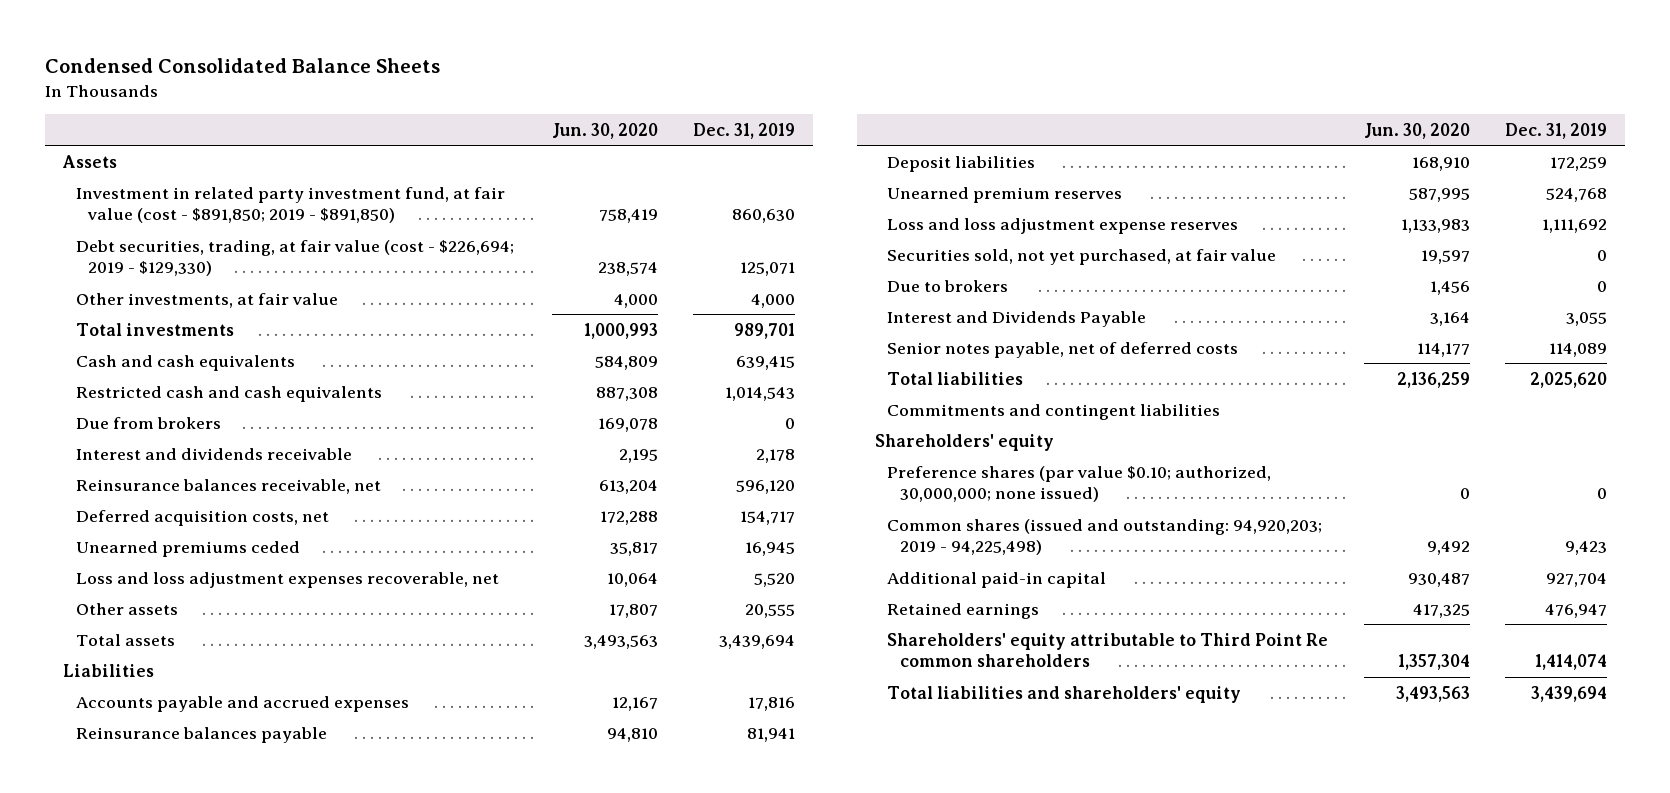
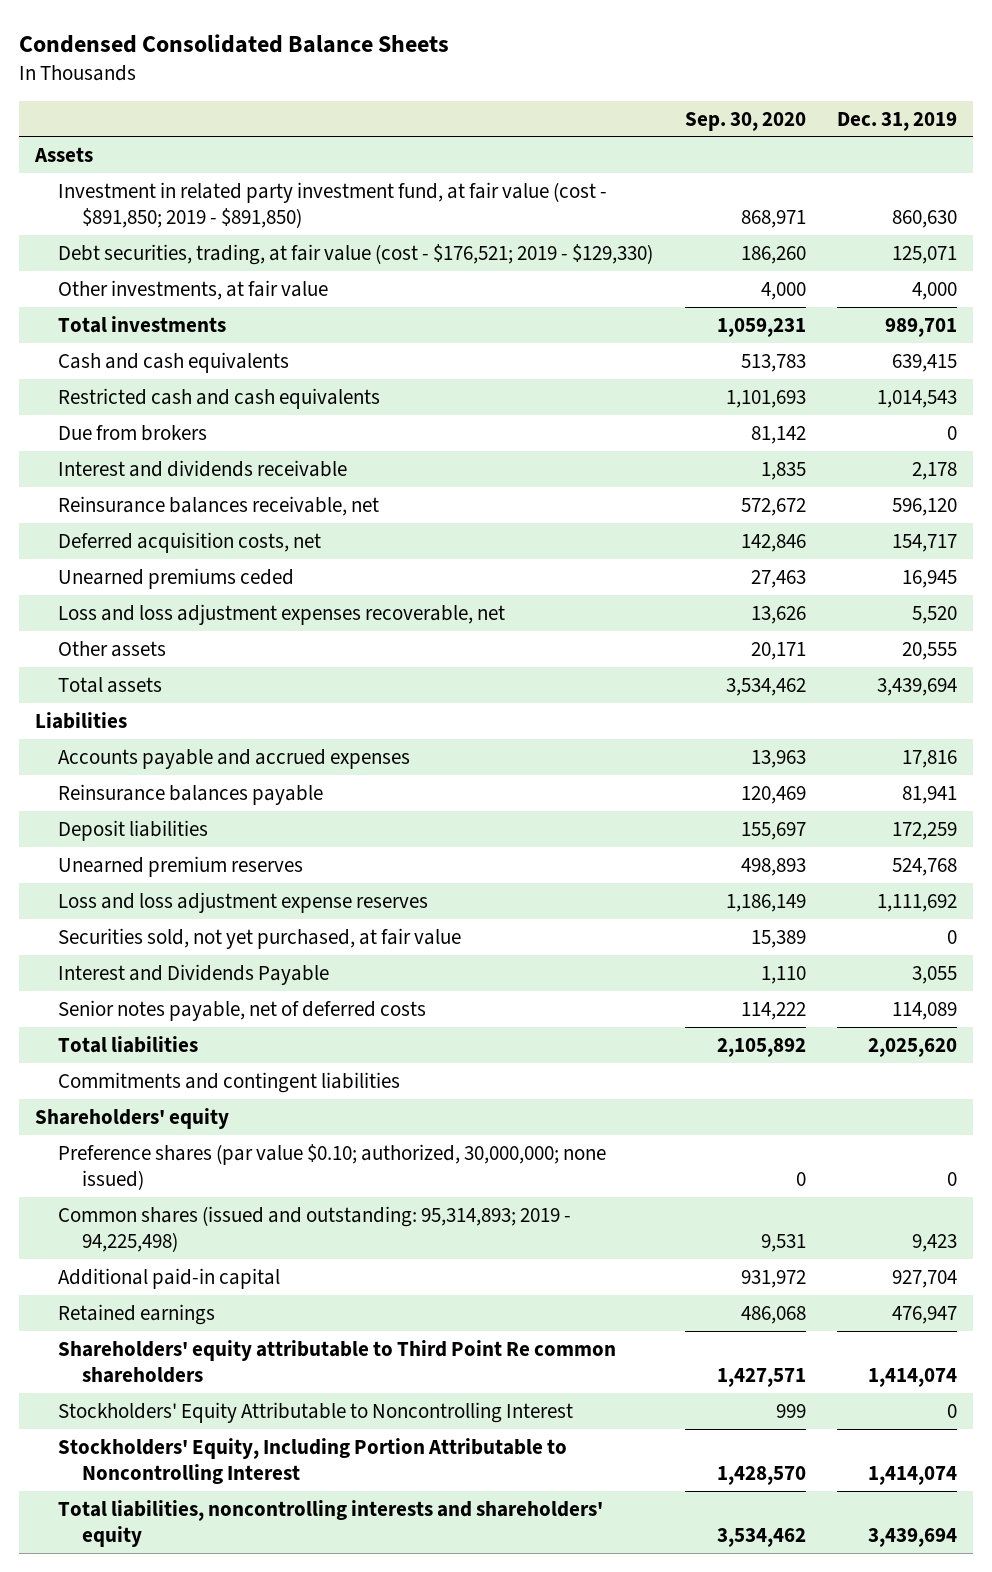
[551,122,658,139] Jun. 30, 2020 -> none
none -> [684,111,806,131] Sep. 30, 2020
[75,239,514,277] Debt securities, trading, at fair value (cost - $226,694; 2019 - $129,330) -> [58,243,654,265] Debt securities, trading, at fair value (cost - $176,521; 2019 - $129,330)
[887,279,1009,292] Due to brokers -> none
[887,518,1323,556] Common shares (issued and outstanding: 94,920,203; 2019 - 94,225,498) -> [58,1205,572,1253] Common shares (issued and outstanding: 95,314,893; 2019 - 94,225,498)
none -> [58,1401,574,1423] Stockholders' Equity Attributable to Noncontrolling Interest
none -> [58,1437,568,1485] Stockholders' Equity, Including Portion Attributable to Noncontrolling Interest
[887,685,1242,703] Total liabilities and shareholders' equity -> [58,1499,604,1548] Total liabilities, noncontrolling interests and shareholders' equity

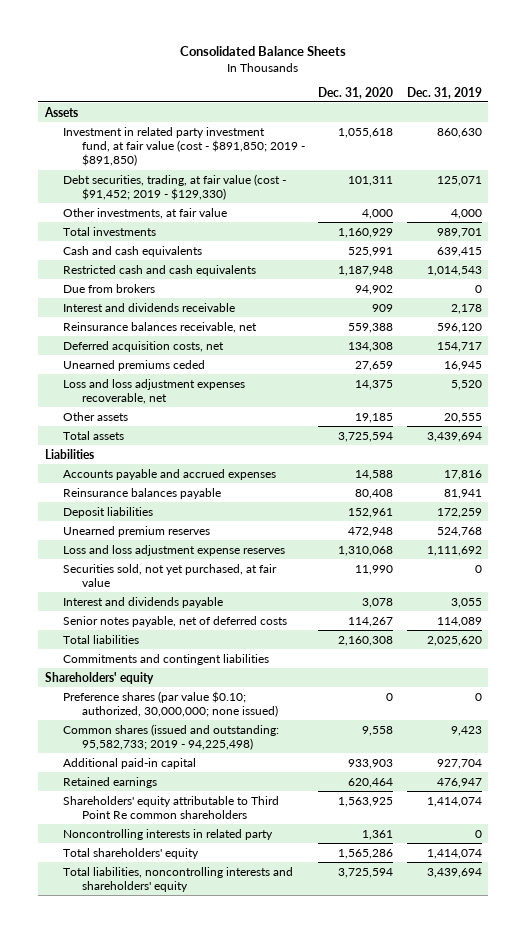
[19,33,450,53] Condensed Consolidated Balance Sheets -> [180,46,347,57] Consolidated Balance Sheets
[684,111,806,131] Sep. 30, 2020 -> none
none -> [318,86,394,99] Dec. 31, 2020
[58,243,654,265] Debt securities, trading, at fair value (cost - $176,521; 2019 - $129,330) -> [63,173,287,200] Debt securities, trading, at fair value (cost - $91,452; 2019 - $129,330)
[58,963,330,985] Interest and Dividends Payable -> [63,596,224,608] Interest and dividends payable
[58,1205,572,1253] Common shares (issued and outstanding: 95,314,893; 2019 - 94,225,498) -> [63,723,280,750] Common shares (issued and outstanding: 95,582,733; 2019 - 94,225,498)
[58,1401,574,1423] Stockholders' Equity Attributable to Noncontrolling Interest -> [63,828,274,840] Noncontrolling interests in related party
[58,1437,568,1485] Stockholders' Equity, Including Portion Attributable to Noncontrolling Interest -> [63,847,200,859] Total shareholders' equity

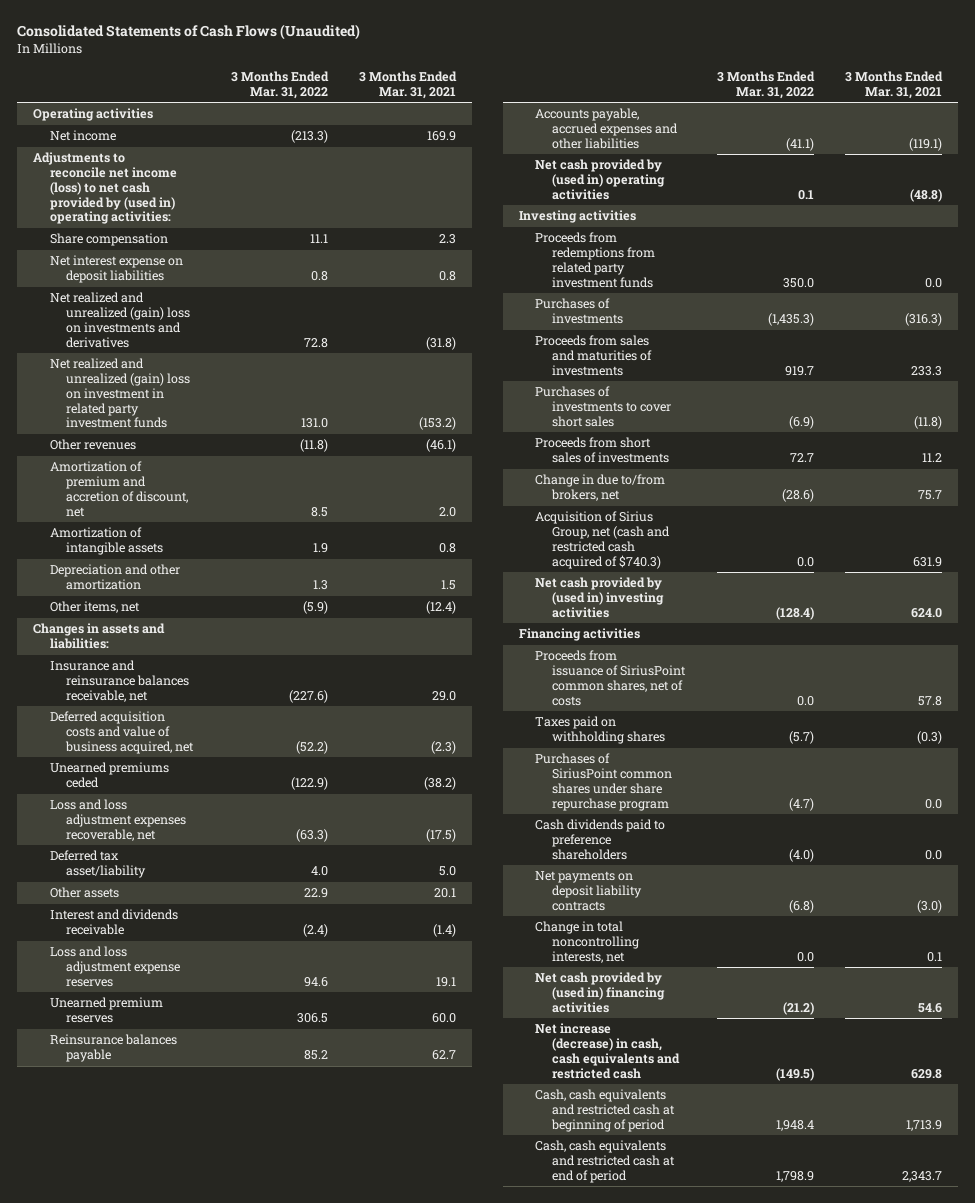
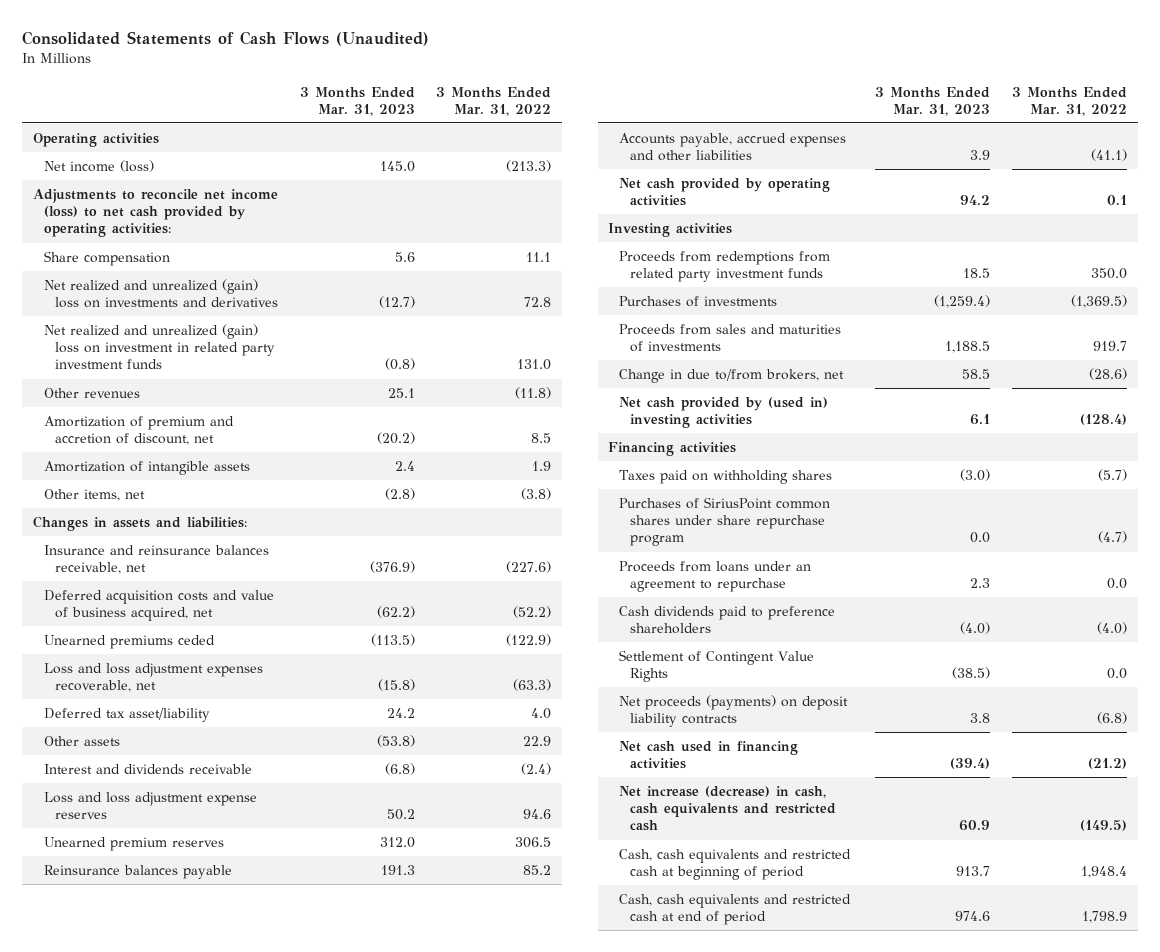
[359,70,458,99] 3 Months Ended Mar. 31, 2021 -> none
none -> [299,86,415,116] 3 Months Ended Mar. 31, 2023
[49,130,116,142] Net income -> [43,160,154,173] Net income (loss)
[32,152,177,225] Adjustments to reconcile net income (loss) to net cash provided by (used in) operating activities: -> [32,189,278,238] Adjustments to reconcile net income (loss) to net cash provided by operating activities:
[49,255,183,284] Net interest expense on deposit liabilities -> none
[49,564,180,591] Depreciation and other amortization -> none
[302,601,328,615] (5.9) -> [521,488,552,501] (3.8)
[535,159,666,200] Net cash provided by (used in) operating activities -> [619,178,831,207] Net cash provided by operating activities
[767,313,814,327] (1,435.3) -> [1070,295,1127,309] (1,369.5)
[535,386,672,427] Purchases of investments to cover short sales -> none
[535,437,670,464] Proceeds from short sales of investments -> none
[535,511,671,569] Acquisition of Sirius Group, net (cash and restricted cash acquired of $740.3) -> none
[535,650,687,706] Proceeds from issuance of SiriusPoint common shares, net of costs -> none
none -> [619,561,812,593] Proceeds from loans under an agreement to repurchase
[535,921,640,963] Change in total noncontrolling interests, net -> none
none -> [619,650,815,683] Settlement of Contingent Value Rights
[535,871,643,911] Net payments on deposit liability contracts -> [619,695,849,728] Net proceeds (payments) on deposit liability contracts
[535,972,666,1013] Net cash provided by (used in) financing activities -> [619,741,799,770] Net cash used in financing activities

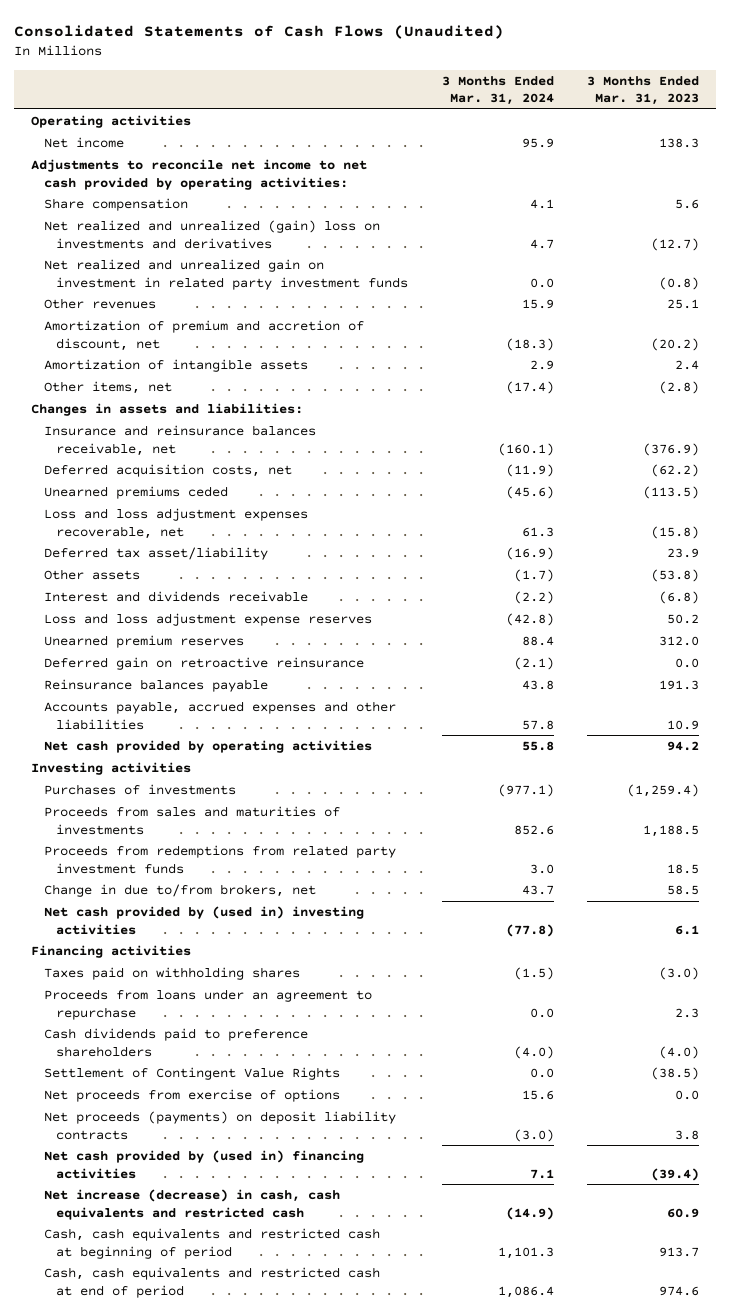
[436,86,552,116] 3 Months Ended Mar. 31, 2022 -> none
none -> [441,75,554,106] 3 Months Ended Mar. 31, 2024
[43,160,154,173] Net income (loss) -> [43,137,124,149] Net income
[379,161,415,173] 145.0 -> [659,138,700,149] 138.3
[32,189,278,238] Adjustments to reconcile net income (loss) to net cash provided by operating activities: -> [31,159,368,190] Adjustments to reconcile net income to net cash provided by operating activities:
[43,324,275,370] Net realized and unrealized (gain) loss on investment in related party investment funds -> [43,259,409,290] Net realized and unrealized gain on investment in related party investment funds
[43,590,274,622] Deferred acquisition costs and value of business acquired, net -> [43,464,292,478] Deferred acquisition costs, net
[386,708,415,719] 24.2 -> [667,548,700,559] 23.9
none -> [43,657,364,671] Deferred gain on retroactive reinsurance
[970,150,991,161] 3.9 -> [667,719,700,730] 10.9
[619,251,831,283] Proceeds from redemptions from related party investment funds -> [43,845,396,874] Proceeds from redemptions from related party investment funds
[619,497,831,547] Purchases of SiriusPoint common shares under share repurchase program -> none
none -> [43,1089,340,1103] Net proceeds from exercise of options
[619,741,799,770] Net cash used in financing activities -> [43,1150,364,1179] Net cash provided by (used in) financing activities

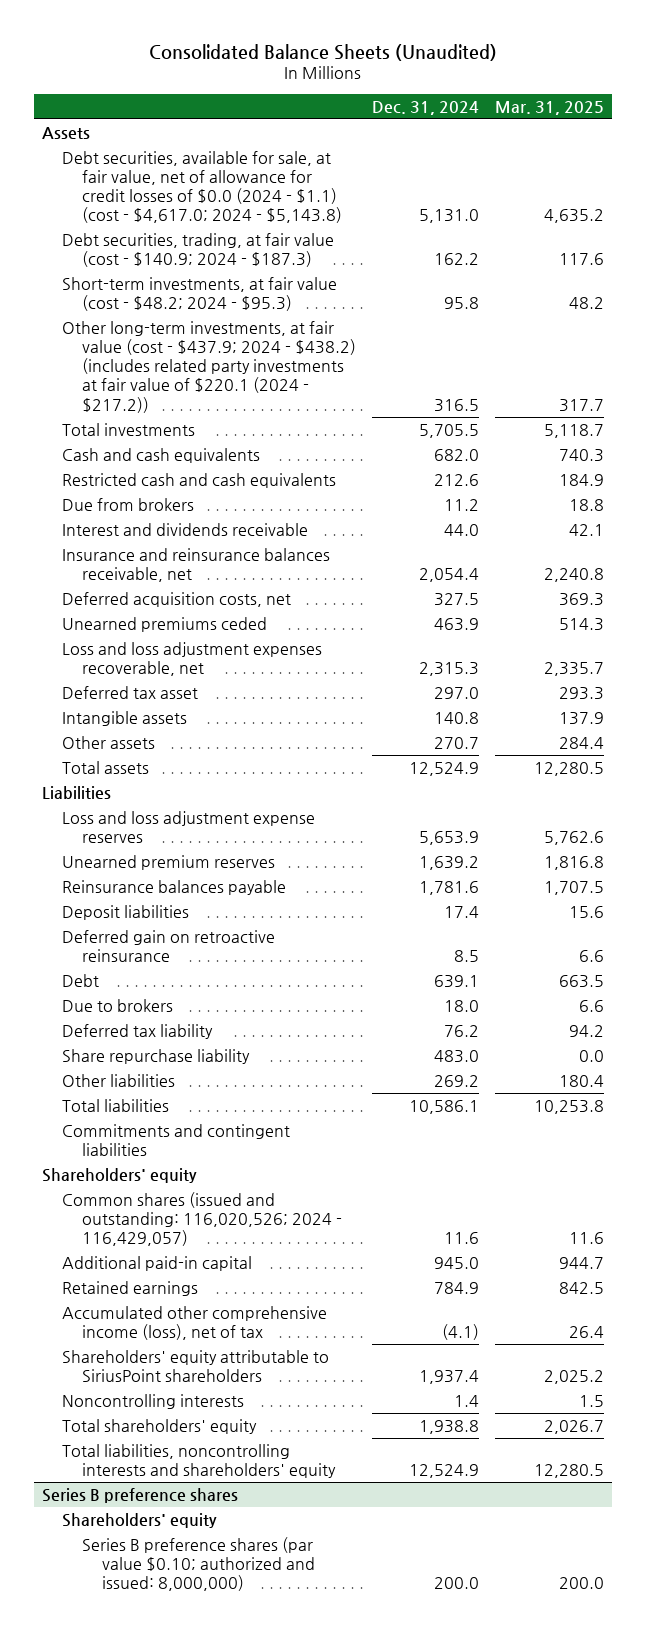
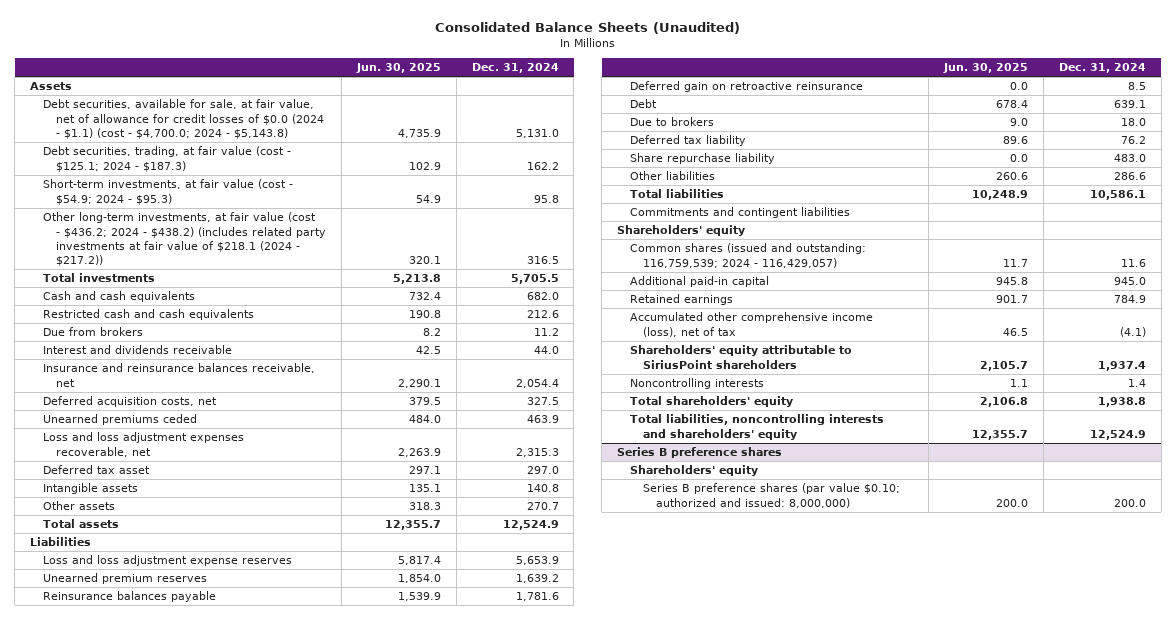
[495,100,605,115] Mar. 31, 2025 -> none
none -> [355,63,441,74] Jun. 30, 2025
[61,150,343,224] Debt securities, available for sale, at fair value, net of allowance for credit losses of $0.0 (2024 - $1.1) (cost - $4,617.0; 2024 - $5,143.8) -> [42,99,325,139] Debt securities, available for sale, at fair value, net of allowance for credit losses of $0.0 (2024 - $1.1) (cost - $4,700.0; 2024 - $5,143.8)
[61,232,334,268] Debt securities, trading, at fair value (cost - $140.9; 2024 - $187.3) -> [42,146,291,172] Debt securities, trading, at fair value (cost - $125.1; 2024 - $187.3)
[61,276,337,312] Short-term investments, at fair value (cost - $48.2; 2024 - $95.3) -> [42,179,293,205] Short-term investments, at fair value (cost - $54.9; 2024 - $95.3)
[61,320,357,413] Other long-term investments, at fair value (cost - $437.9; 2024 - $438.2) (includes related party investments at fair value of $220.1 (2024 - $217.2)) -> [42,212,327,266] Other long-term investments, at fair value (cost - $436.2; 2024 - $438.2) (includes related party investments at fair value of $218.1 (2024 - $217.2))
[61,904,189,920] Deposit liabilities -> none
[434,1074,480,1087] 269.2 -> [1113,172,1146,181] 286.6
[61,1191,343,1247] Common shares (issued and outstanding: 116,020,526; 2024 - 116,429,057) -> [630,243,867,268] Common shares (issued and outstanding: 116,759,539; 2024 - 116,429,057)

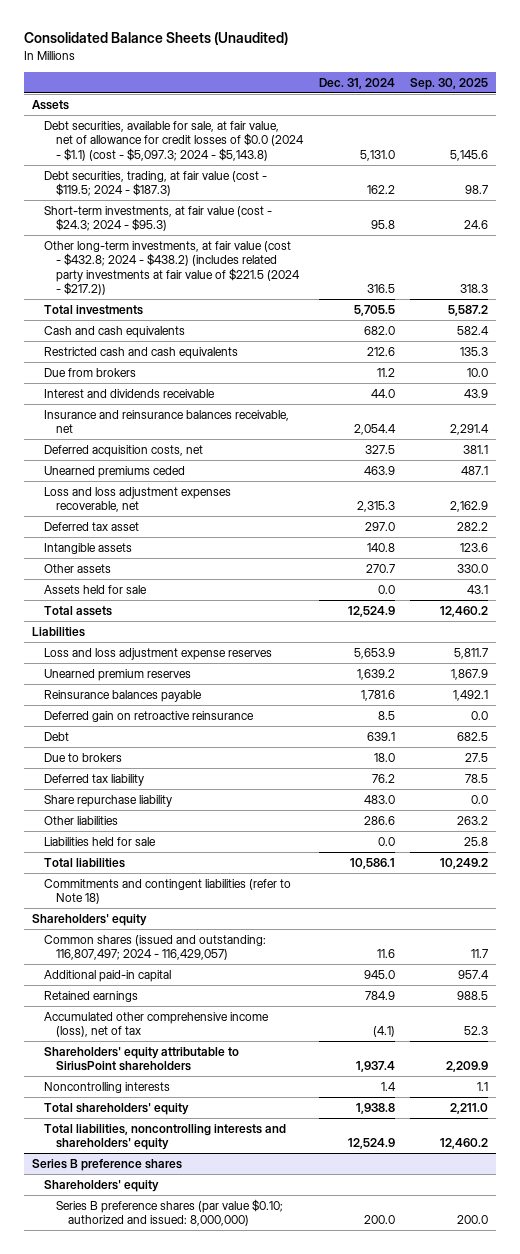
[355,63,441,74] Jun. 30, 2025 -> none
none -> [410,77,489,90] Sep. 30, 2025
[42,99,325,139] Debt securities, available for sale, at fair value, net of allowance for credit losses of $0.0 (2024 - $1.1) (cost - $4,700.0; 2024 - $5,143.8) -> [44,120,305,161] Debt securities, available for sale, at fair value, net of allowance for credit losses of $0.0 (2024 - $1.1) (cost - $5,097.3; 2024 - $5,143.8)
[42,146,291,172] Debt securities, trading, at fair value (cost - $125.1; 2024 - $187.3) -> [44,170,268,197] Debt securities, trading, at fair value (cost - $119.5; 2024 - $187.3)
[42,179,293,205] Short-term investments, at fair value (cost - $54.9; 2024 - $95.3) -> [44,205,273,232] Short-term investments, at fair value (cost - $24.3; 2024 - $95.3)
[42,212,327,266] Other long-term investments, at fair value (cost - $436.2; 2024 - $438.2) (includes related party investments at fair value of $218.1 (2024 - $217.2)) -> [44,240,301,296] Other long-term investments, at fair value (cost - $432.8; 2024 - $438.2) (includes related party investments at fair value of $221.5 (2024 - $217.2))
none -> [44,584,148,594] Assets held for sale
none -> [44,836,157,846] Liabilities held for sale
[630,207,851,219] Commitments and contingent liabilities -> [44,878,292,905] Commitments and contingent liabilities (refer to Note 18)
[630,243,867,268] Common shares (issued and outstanding: 116,759,539; 2024 - 116,429,057) -> [44,934,267,961] Common shares (issued and outstanding: 116,807,497; 2024 - 116,429,057)

